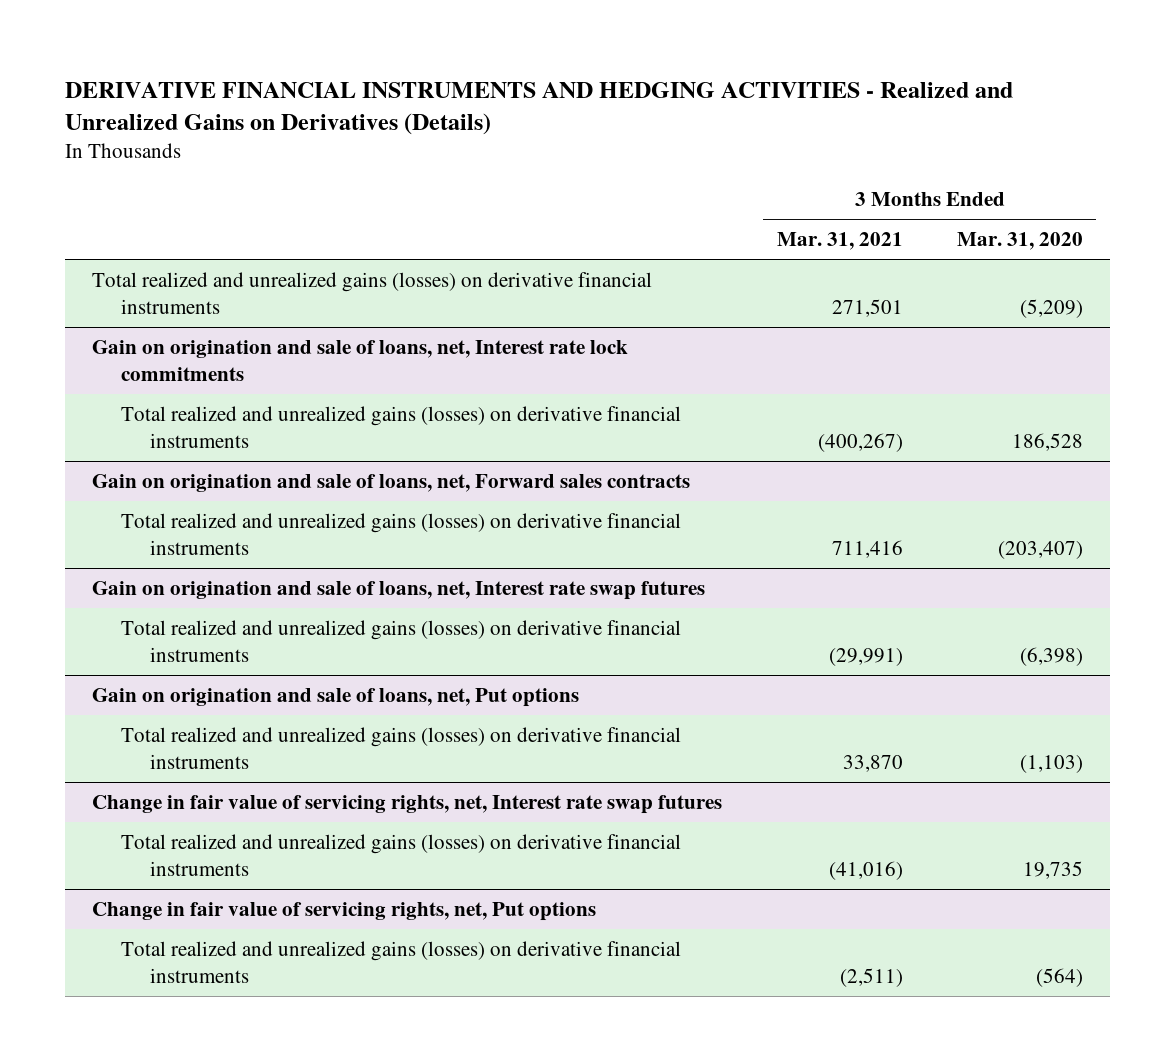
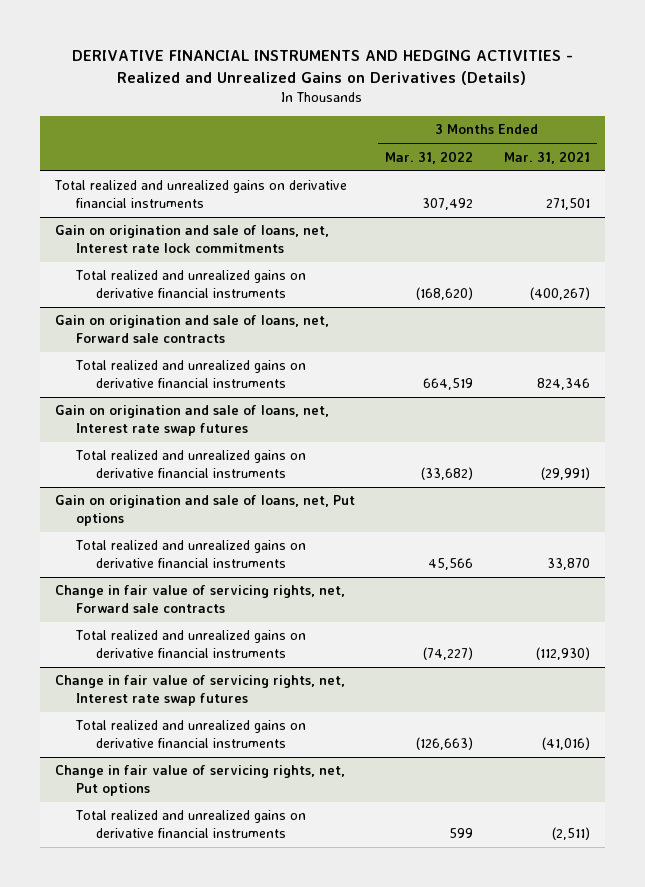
[956,232,1083,251] Mar. 31, 2020 -> none
none -> [385,150,474,164] Mar. 31, 2022
[92,271,653,314] Total realized and unrealized gains (losses) on derivative financial instruments -> [53,180,347,208] Total realized and unrealized gains on derivative financial instruments
[121,405,682,448] Total realized and unrealized gains (losses) on derivative financial instruments -> [74,270,306,298] Total realized and unrealized gains on derivative financial instruments
[92,473,691,492] Gain on origination and sale of loans, net, Forward sales contracts -> [54,315,329,343] Gain on origination and sale of loans, net, Forward sale contracts
[121,512,682,555] Total realized and unrealized gains (losses) on derivative financial instruments -> [74,360,306,388] Total realized and unrealized gains on derivative financial instruments
[831,539,903,558] 711,416 -> [536,377,590,390] 824,346
[121,619,682,662] Total realized and unrealized gains (losses) on derivative financial instruments -> [74,450,306,478] Total realized and unrealized gains on derivative financial instruments
[121,726,682,769] Total realized and unrealized gains (losses) on derivative financial instruments -> [74,540,306,568] Total realized and unrealized gains on derivative financial instruments
none -> [54,585,345,613] Change in fair value of servicing rights, net, Forward sale contracts
none -> [74,630,306,658] Total realized and unrealized gains on derivative financial instruments
[121,833,682,876] Total realized and unrealized gains (losses) on derivative financial instruments -> [74,720,306,748] Total realized and unrealized gains on derivative financial instruments
[121,940,682,983] Total realized and unrealized gains (losses) on derivative financial instruments -> [74,810,306,838] Total realized and unrealized gains on derivative financial instruments

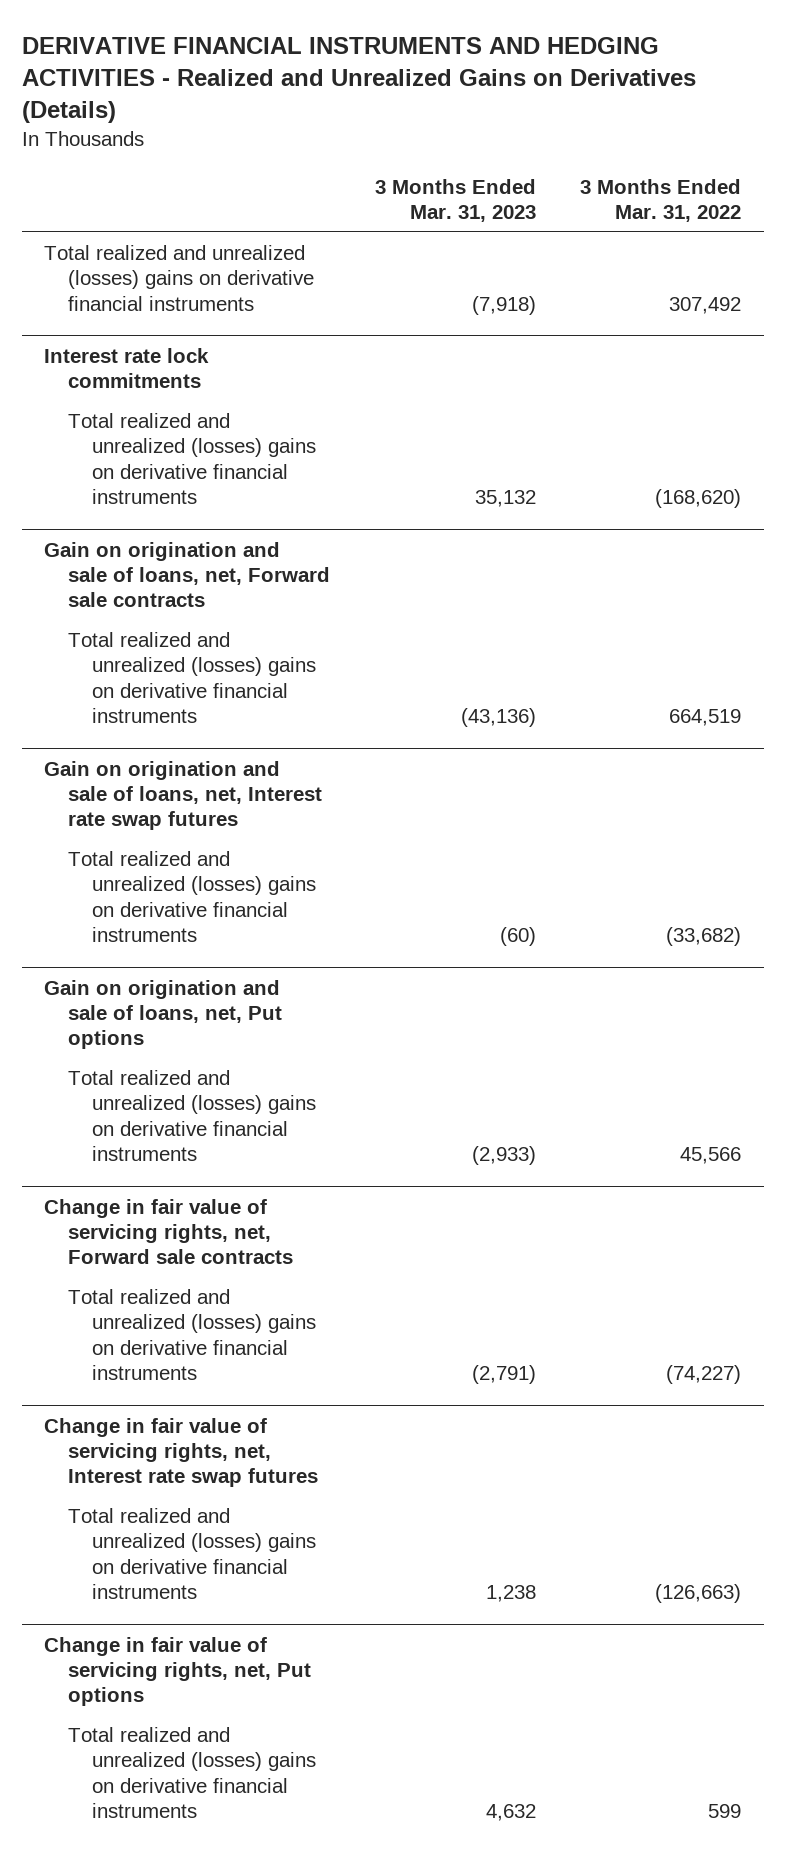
[503,150,590,164] Mar. 31, 2021 -> none
none -> [374,178,536,223] 3 Months Ended Mar. 31, 2023
[54,225,329,253] Gain on origination and sale of loans, net, Interest rate lock commitments -> none
[53,180,347,208] Total realized and unrealized gains on derivative financial instruments -> [44,244,314,311] Total realized and unrealized (losses) gains on derivative financial instruments
none -> [44,347,210,388] Interest rate lock commitments
[74,270,306,298] Total realized and unrealized gains on derivative financial instruments -> [67,412,316,504] Total realized and unrealized (losses) gains on derivative financial instruments
[74,360,306,388] Total realized and unrealized gains on derivative financial instruments -> [67,631,316,723] Total realized and unrealized (losses) gains on derivative financial instruments
[74,450,306,478] Total realized and unrealized gains on derivative financial instruments -> [67,850,316,942] Total realized and unrealized (losses) gains on derivative financial instruments
[74,540,306,568] Total realized and unrealized gains on derivative financial instruments -> [67,1069,316,1161] Total realized and unrealized (losses) gains on derivative financial instruments
[74,630,306,658] Total realized and unrealized gains on derivative financial instruments -> [67,1288,316,1380] Total realized and unrealized (losses) gains on derivative financial instruments
[74,720,306,748] Total realized and unrealized gains on derivative financial instruments -> [67,1507,316,1599] Total realized and unrealized (losses) gains on derivative financial instruments
[74,810,306,838] Total realized and unrealized gains on derivative financial instruments -> [67,1726,316,1818] Total realized and unrealized (losses) gains on derivative financial instruments

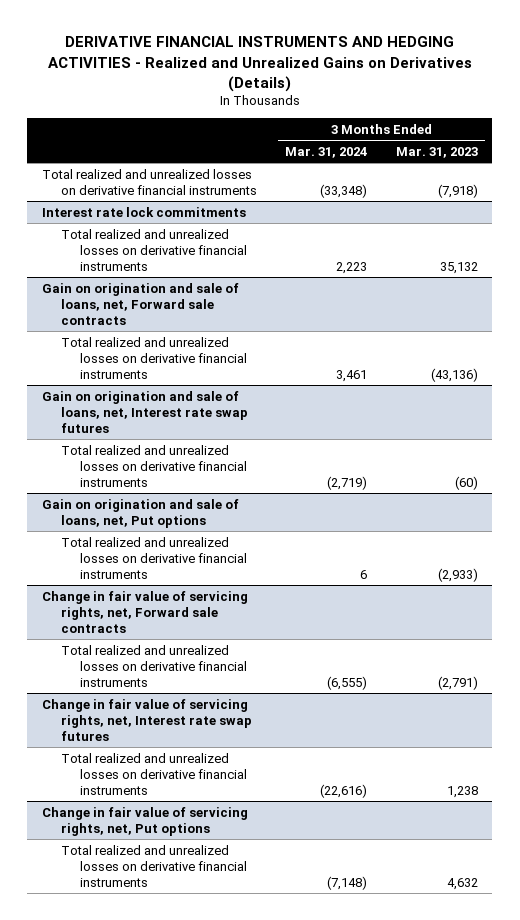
[580,178,742,223] 3 Months Ended Mar. 31, 2022 -> none
none -> [285,146,368,158] Mar. 31, 2024
[44,244,314,311] Total realized and unrealized (losses) gains on derivative financial instruments -> [41,168,257,195] Total realized and unrealized losses on derivative financial instruments
[67,412,316,504] Total realized and unrealized (losses) gains on derivative financial instruments -> [60,228,247,271] Total realized and unrealized losses on derivative financial instruments
[67,631,316,723] Total realized and unrealized (losses) gains on derivative financial instruments -> [60,336,247,379] Total realized and unrealized losses on derivative financial instruments
[67,850,316,942] Total realized and unrealized (losses) gains on derivative financial instruments -> [60,444,247,487] Total realized and unrealized losses on derivative financial instruments
[67,1069,316,1161] Total realized and unrealized (losses) gains on derivative financial instruments -> [60,536,247,579] Total realized and unrealized losses on derivative financial instruments
[67,1288,316,1380] Total realized and unrealized (losses) gains on derivative financial instruments -> [60,644,247,687] Total realized and unrealized losses on derivative financial instruments
[67,1507,316,1599] Total realized and unrealized (losses) gains on derivative financial instruments -> [60,752,247,795] Total realized and unrealized losses on derivative financial instruments
[67,1726,316,1818] Total realized and unrealized (losses) gains on derivative financial instruments -> [60,844,247,887] Total realized and unrealized losses on derivative financial instruments

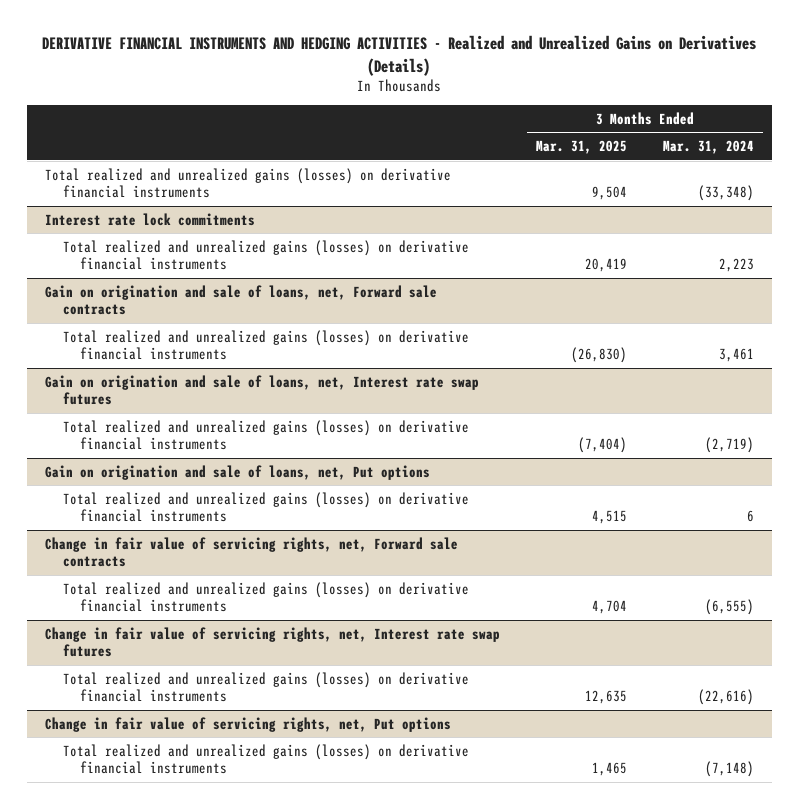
[395,146,478,158] Mar. 31, 2023 -> none
none -> [535,140,627,155] Mar. 31, 2025
[41,168,257,195] Total realized and unrealized losses on derivative financial instruments -> [44,167,451,198] Total realized and unrealized gains (losses) on derivative financial instruments
[60,228,247,271] Total realized and unrealized losses on derivative financial instruments -> [62,239,469,270] Total realized and unrealized gains (losses) on derivative financial instruments
[60,336,247,379] Total realized and unrealized losses on derivative financial instruments -> [62,329,469,360] Total realized and unrealized gains (losses) on derivative financial instruments
[60,444,247,487] Total realized and unrealized losses on derivative financial instruments -> [62,419,469,450] Total realized and unrealized gains (losses) on derivative financial instruments
[60,536,247,579] Total realized and unrealized losses on derivative financial instruments -> [62,491,469,522] Total realized and unrealized gains (losses) on derivative financial instruments
[60,644,247,687] Total realized and unrealized losses on derivative financial instruments -> [62,581,469,612] Total realized and unrealized gains (losses) on derivative financial instruments
[60,752,247,795] Total realized and unrealized losses on derivative financial instruments -> [62,671,469,702] Total realized and unrealized gains (losses) on derivative financial instruments
[60,844,247,887] Total realized and unrealized losses on derivative financial instruments -> [62,743,469,774] Total realized and unrealized gains (losses) on derivative financial instruments

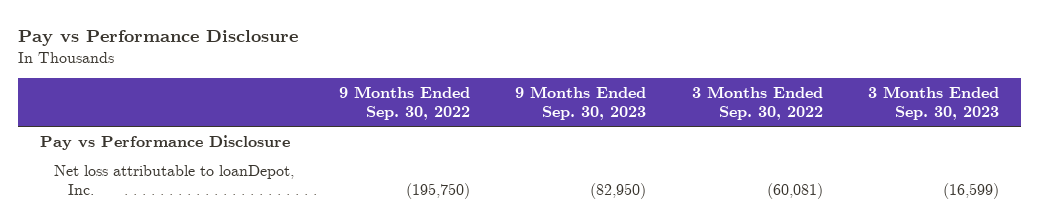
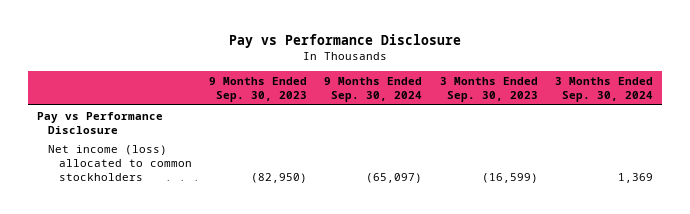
[339,85,471,120] 9 Months Ended Sep. 30, 2022 -> none
[691,85,823,120] 3 Months Ended Sep. 30, 2022 -> none
none -> [324,77,423,103] 9 Months Ended Sep. 30, 2024
none -> [555,77,654,103] 3 Months Ended Sep. 30, 2024
[54,164,295,195] Net loss attributable to loanDepot, Inc. -> [47,144,192,181] Net income (loss) allocated to common stockholders

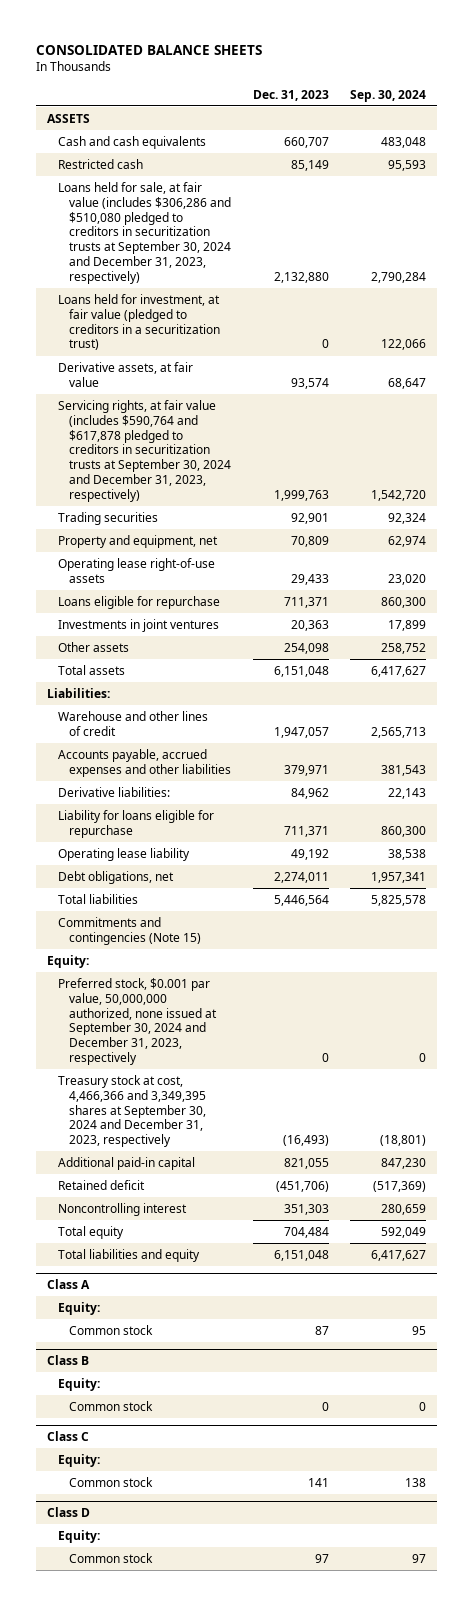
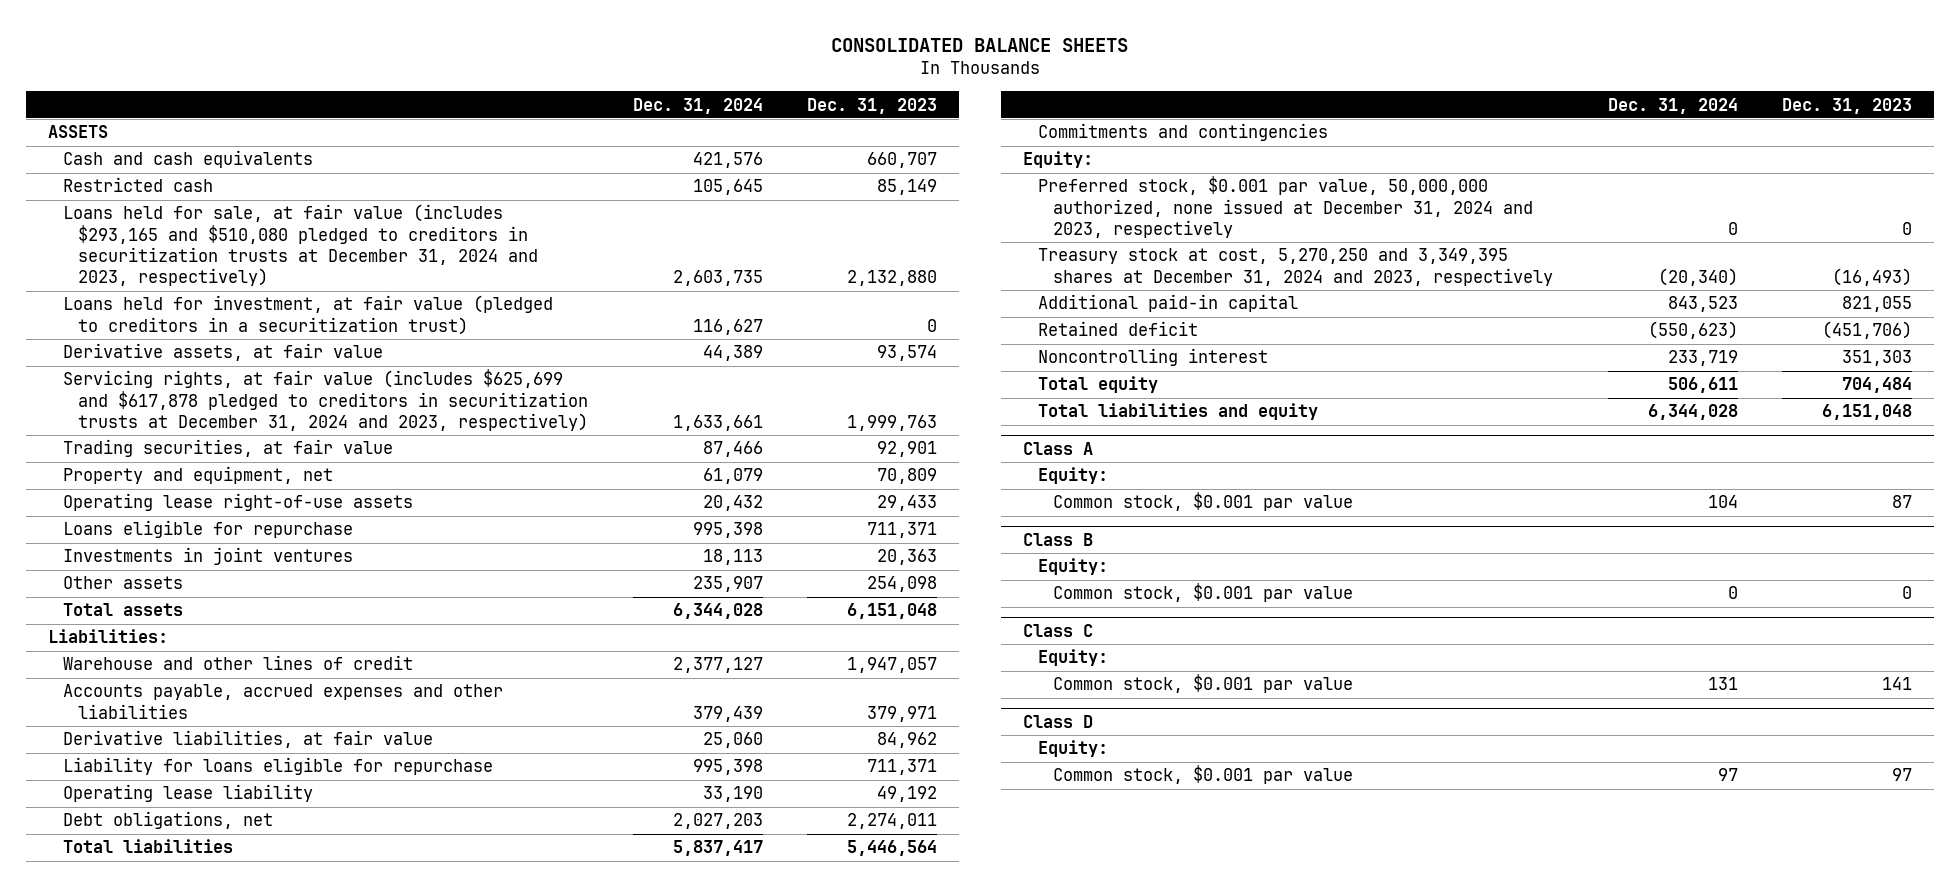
[350,89,427,102] Sep. 30, 2024 -> none
none -> [632,97,763,114] Dec. 31, 2024
[58,181,232,285] Loans held for sale, at fair value (includes $306,286 and $510,080 pledged to creditors in securitization trusts at September 30, 2024 and December 31, 2023, respectively) -> [63,204,539,287] Loans held for sale, at fair value (includes $293,165 and $510,080 pledged to creditors in securitization trusts at December 31, 2024 and 2023, respectively)
[58,399,232,503] Servicing rights, at fair value (includes $590,764 and $617,878 pledged to creditors in securitization trusts at September 30, 2024 and December 31, 2023, respectively) -> [63,369,589,432] Servicing rights, at fair value (includes $625,699 and $617,878 pledged to creditors in securitization trusts at December 31, 2024 and 2023, respectively)
[58,511,159,525] Trading securities -> [63,439,394,458] Trading securities, at fair value
[58,786,171,797] Derivative liabilities: -> [63,730,434,749] Derivative liabilities, at fair value
[58,916,202,945] Commitments and contingencies (Note 15) -> [1038,123,1329,142] Commitments and contingencies
[58,977,218,1066] Preferred stock, $0.001 par value, 50,000,000 authorized, none issued at September 30, 2024 and December 31, 2023, respectively -> [1038,176,1534,239] Preferred stock, $0.001 par value, 50,000,000 authorized, none issued at December 31, 2024 and 2023, respectively
[58,1074,207,1148] Treasury stock at cost, 4,466,366 and 3,349,395 shares at September 30, 2024 and December 31, 2023, respectively -> [1038,248,1554,286] Treasury stock at cost, 5,270,250 and 3,349,395 shares at December 31, 2024 and 2023, respectively
[69,1324,154,1335] Common stock -> [1053,492,1354,512] Common stock, $0.001 par value
[69,1400,154,1411] Common stock -> [1053,583,1354,603] Common stock, $0.001 par value
[69,1476,154,1487] Common stock -> [1053,674,1354,694] Common stock, $0.001 par value
[69,1552,154,1563] Common stock -> [1053,765,1354,785] Common stock, $0.001 par value

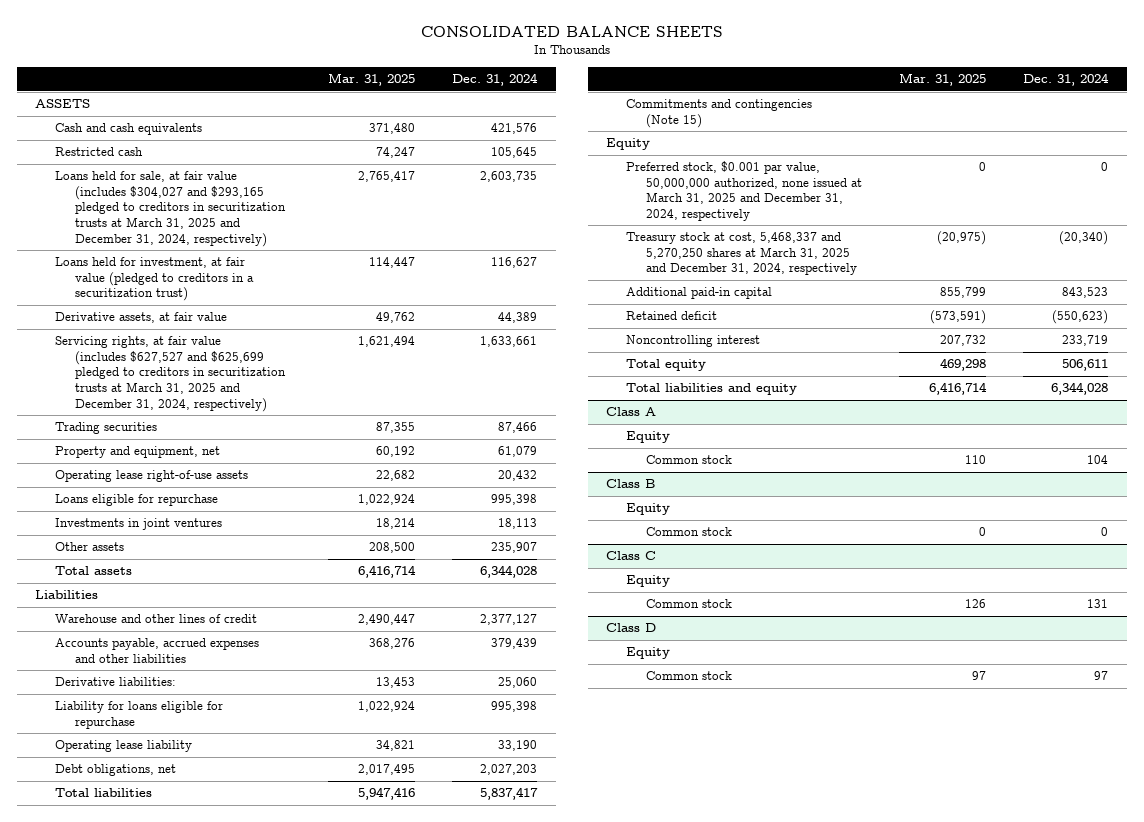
[807,97,938,114] Dec. 31, 2023 -> none
none -> [328,73,416,87] Mar. 31, 2025
[63,204,539,287] Loans held for sale, at fair value (includes $293,165 and $510,080 pledged to creditors in securitization trusts at December 31, 2024 and 2023, respectively) -> [55,171,287,247] Loans held for sale, at fair value (includes $304,027 and $293,165 pledged to creditors in securitization trusts at March 31, 2025 and December 31, 2024, respectively)
[63,369,589,432] Servicing rights, at fair value (includes $625,699 and $617,878 pledged to creditors in securitization trusts at December 31, 2024 and 2023, respectively) -> [55,336,287,412] Servicing rights, at fair value (includes $627,527 and $625,699 pledged to creditors in securitization trusts at March 31, 2025 and December 31, 2024, respectively)
[63,439,394,458] Trading securities, at fair value -> [55,422,158,435] Trading securities
[48,629,169,644] Liabilities: -> [35,590,99,600] Liabilities
[63,730,434,749] Derivative liabilities, at fair value -> [55,677,177,687] Derivative liabilities:
[1038,123,1329,142] Commitments and contingencies -> [626,99,813,128] Commitments and contingencies (Note 15)
[1023,151,1094,169] Equity: -> [606,138,651,151] Equity
[1038,176,1534,239] Preferred stock, $0.001 par value, 50,000,000 authorized, none issued at December 31, 2024 and 2023, respectively -> [626,161,863,222] Preferred stock, $0.001 par value, 50,000,000 authorized, none issued at March 31, 2025 and December 31, 2024, respectively
[1038,248,1554,286] Treasury stock at cost, 5,270,250 and 3,349,395 shares at December 31, 2024 and 2023, respectively -> [626,232,858,276] Treasury stock at cost, 5,468,337 and 5,270,250 shares at March 31, 2025 and December 31, 2024, respectively
[1038,467,1109,485] Equity: -> [626,431,671,444] Equity
[1053,492,1354,512] Common stock, $0.001 par value -> [646,455,733,465] Common stock
[1038,558,1109,576] Equity: -> [626,503,671,516] Equity
[1053,583,1354,603] Common stock, $0.001 par value -> [646,527,733,537] Common stock
[1038,649,1109,667] Equity: -> [626,575,671,588] Equity
[1053,674,1354,694] Common stock, $0.001 par value -> [646,599,733,609] Common stock
[1038,740,1109,758] Equity: -> [626,647,671,660] Equity
[1053,765,1354,785] Common stock, $0.001 par value -> [646,671,733,681] Common stock

